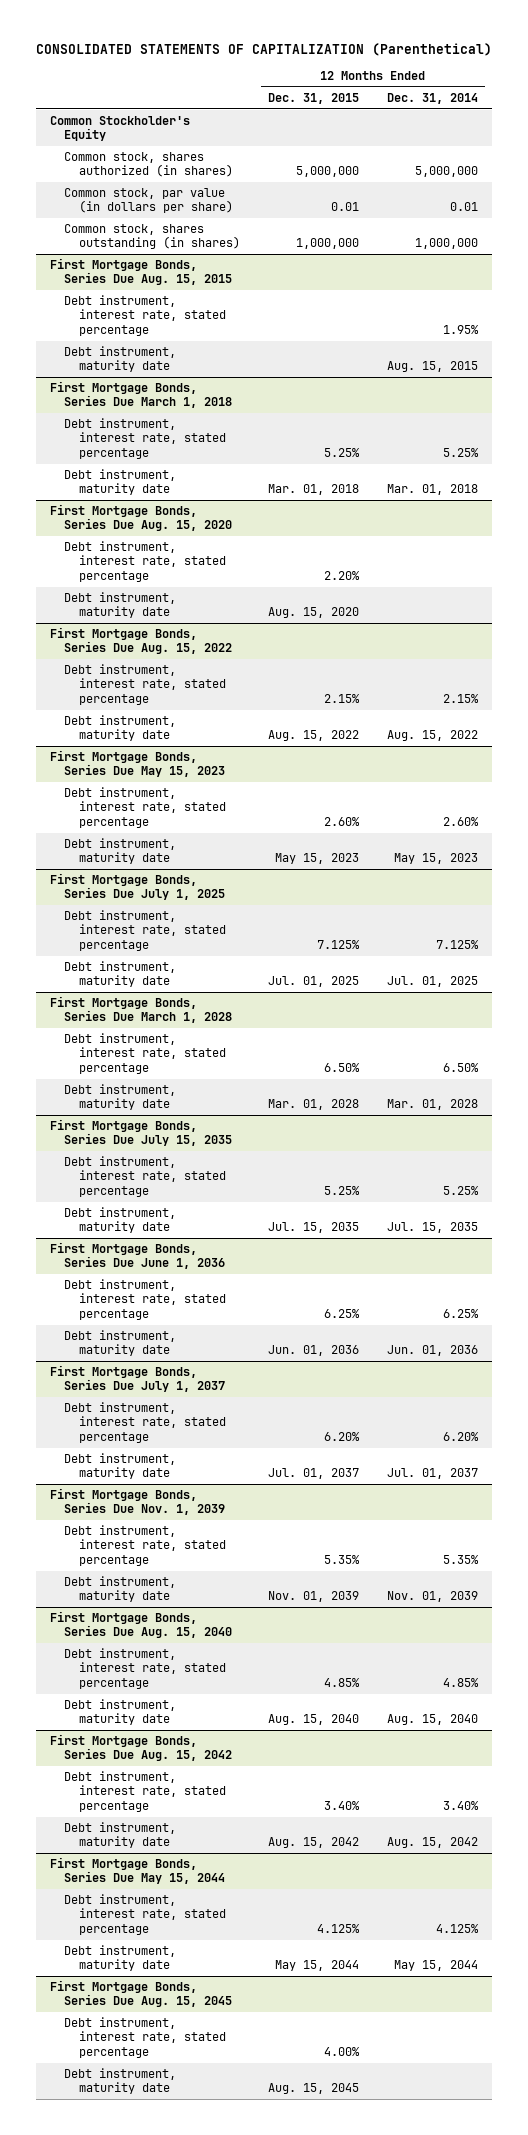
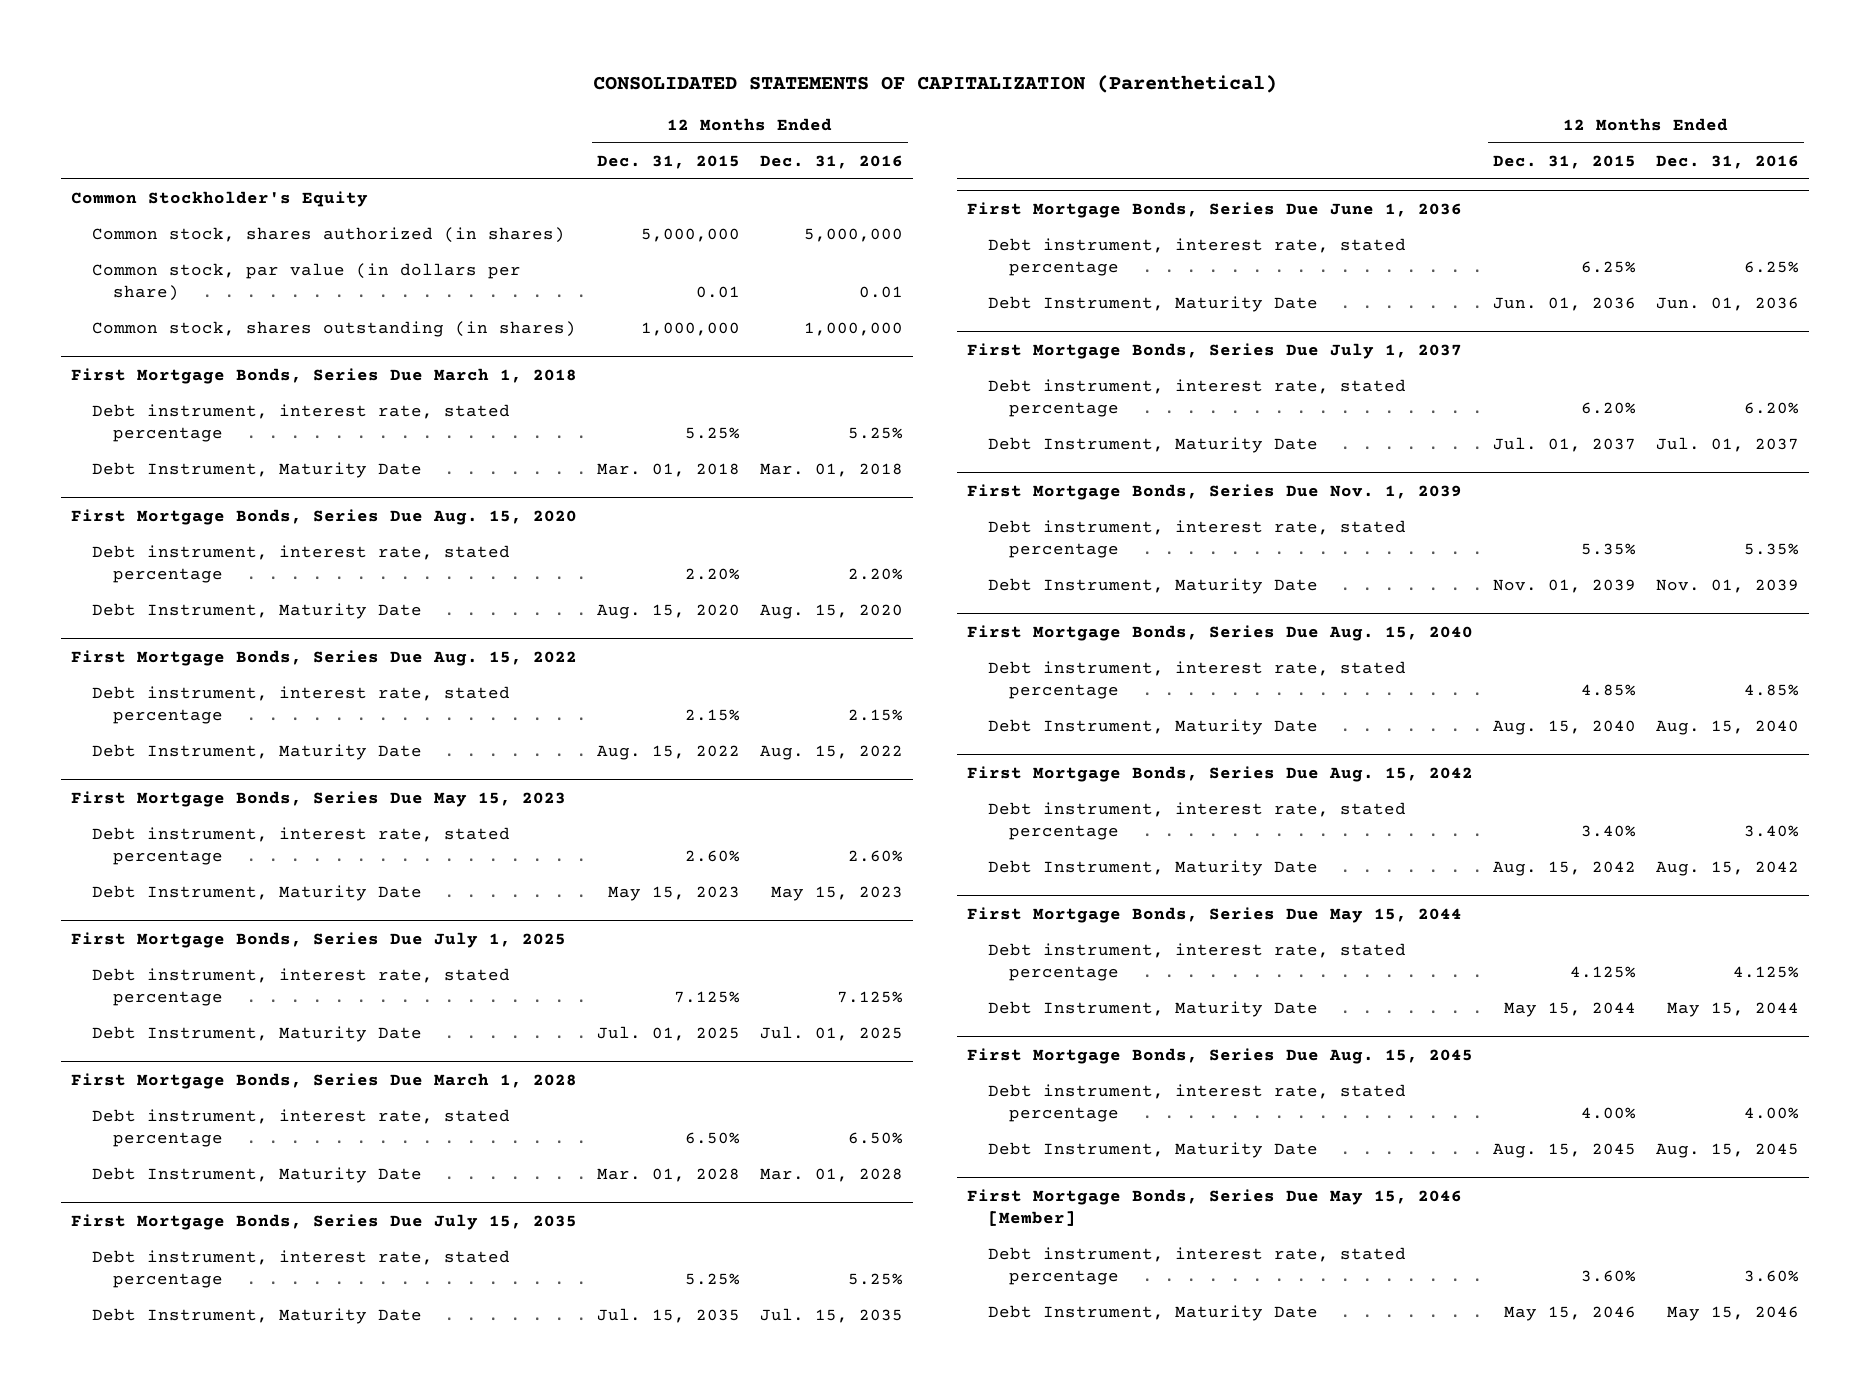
[386,93,478,105] Dec. 31, 2014 -> none
none -> [759,154,903,169] Dec. 31, 2016
[49,258,233,286] First Mortgage Bonds, Series Due Aug. 15, 2015 -> none
[64,295,227,336] Debt instrument, interest rate, stated percentage -> none
[64,346,177,373] Debt instrument, maturity date -> none
[64,469,177,496] Debt instrument, maturity date -> [92,462,423,479] Debt Instrument, Maturity Date
[64,592,177,619] Debt instrument, maturity date -> [92,603,423,620] Debt Instrument, Maturity Date
[64,715,177,742] Debt instrument, maturity date -> [92,744,423,761] Debt Instrument, Maturity Date
[64,838,177,865] Debt instrument, maturity date -> [92,885,423,902] Debt Instrument, Maturity Date
[64,961,177,988] Debt instrument, maturity date -> [92,1026,423,1043] Debt Instrument, Maturity Date
[64,1084,177,1111] Debt instrument, maturity date -> [92,1167,423,1184] Debt Instrument, Maturity Date
[64,1207,177,1234] Debt instrument, maturity date -> [92,1308,423,1325] Debt Instrument, Maturity Date
[64,1330,177,1357] Debt instrument, maturity date -> [988,296,1319,313] Debt Instrument, Maturity Date
[64,1453,177,1480] Debt instrument, maturity date -> [988,437,1319,454] Debt Instrument, Maturity Date
[64,1576,177,1603] Debt instrument, maturity date -> [988,578,1319,595] Debt Instrument, Maturity Date
[64,1699,177,1726] Debt instrument, maturity date -> [988,719,1319,736] Debt Instrument, Maturity Date
[64,1822,177,1849] Debt instrument, maturity date -> [988,860,1319,877] Debt Instrument, Maturity Date
[64,1945,177,1972] Debt instrument, maturity date -> [988,1001,1319,1018] Debt Instrument, Maturity Date
[64,2068,177,2095] Debt instrument, maturity date -> [988,1142,1319,1159] Debt Instrument, Maturity Date
none -> [967,1189,1463,1226] First Mortgage Bonds, Series Due May 15, 2046 [Member]
none -> [988,1247,1407,1286] Debt instrument, interest rate, stated percentage
none -> [988,1305,1319,1322] Debt Instrument, Maturity Date

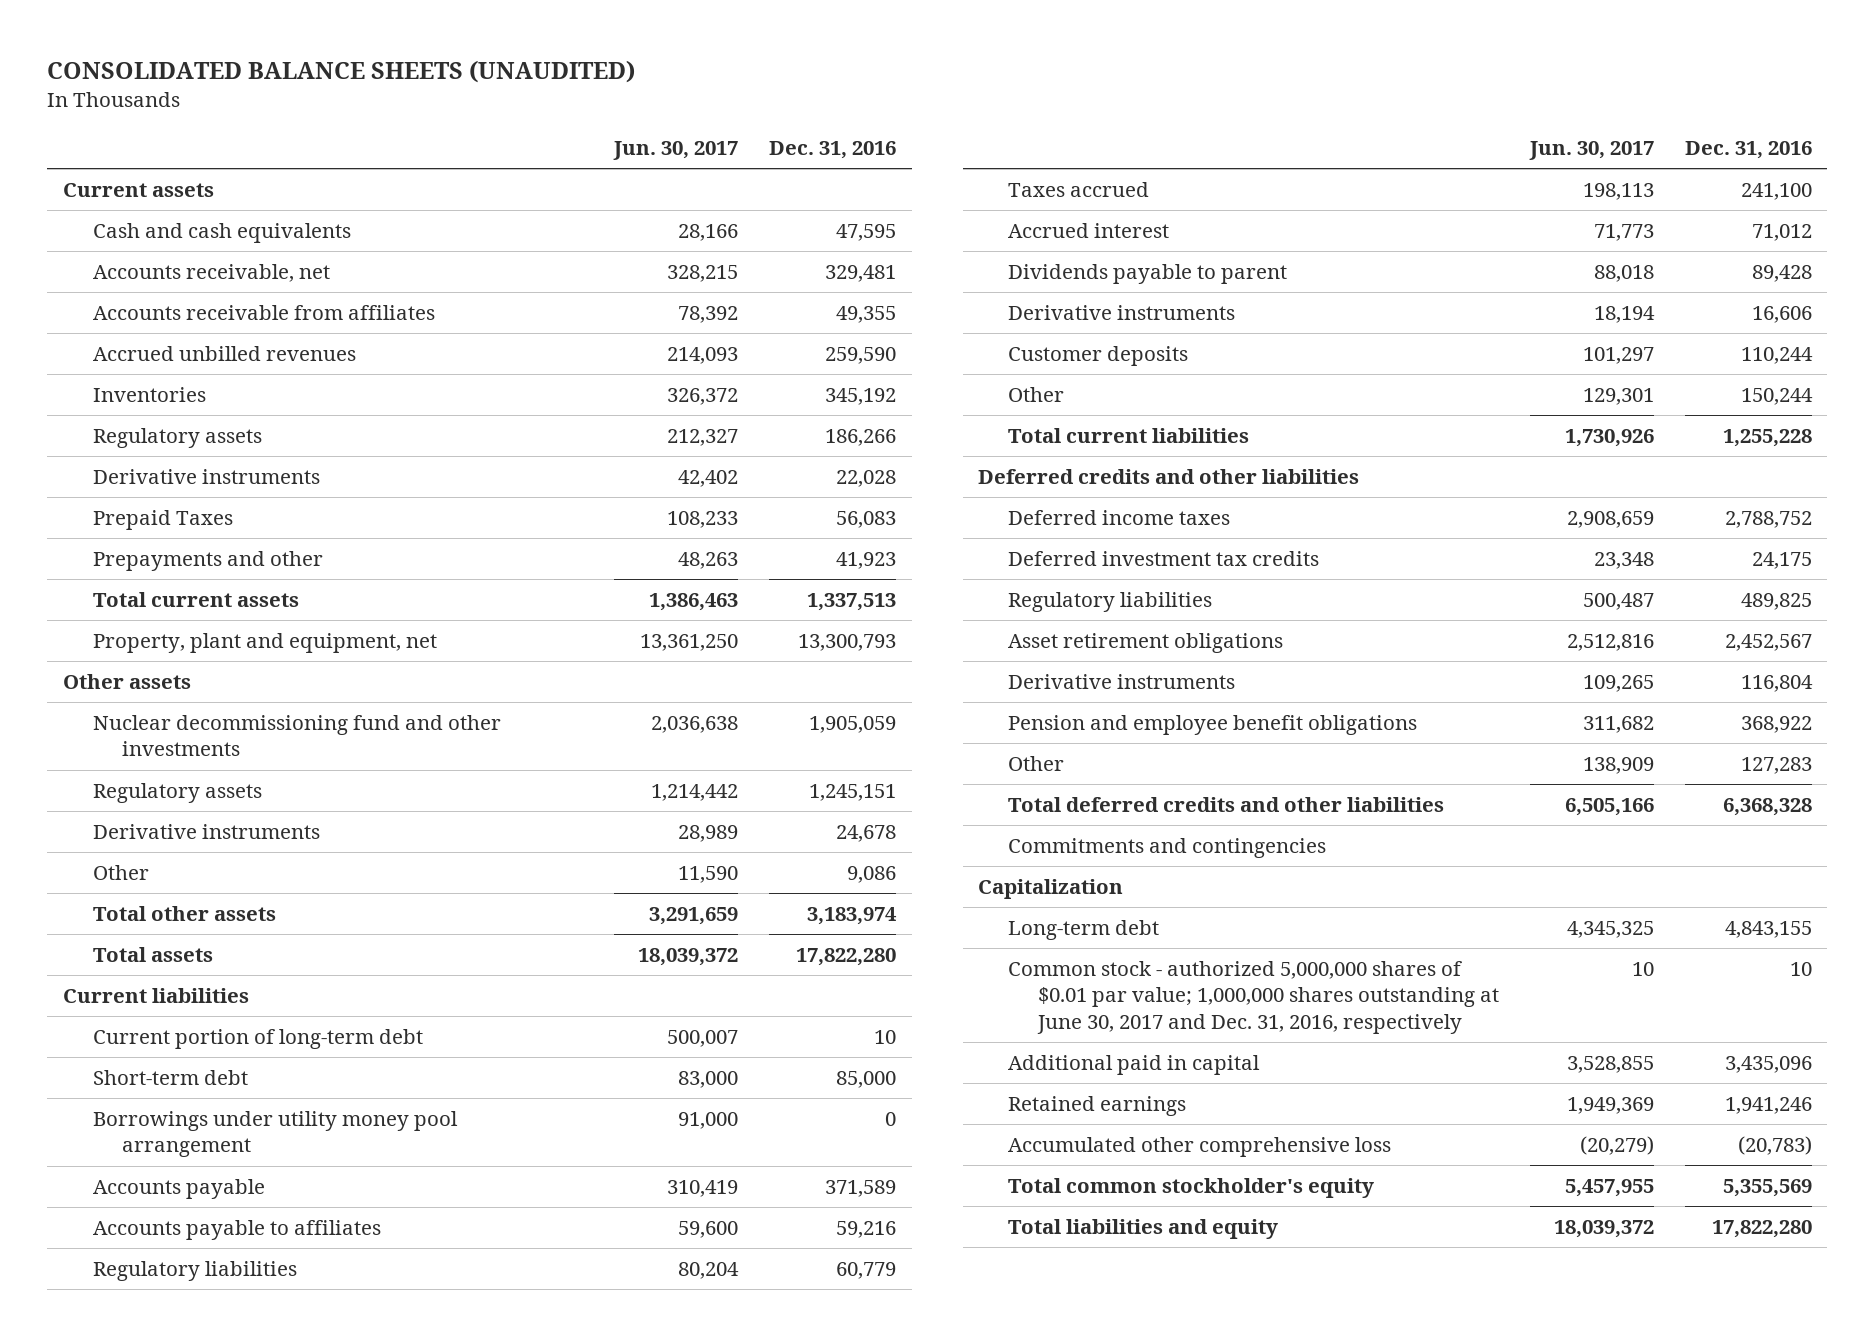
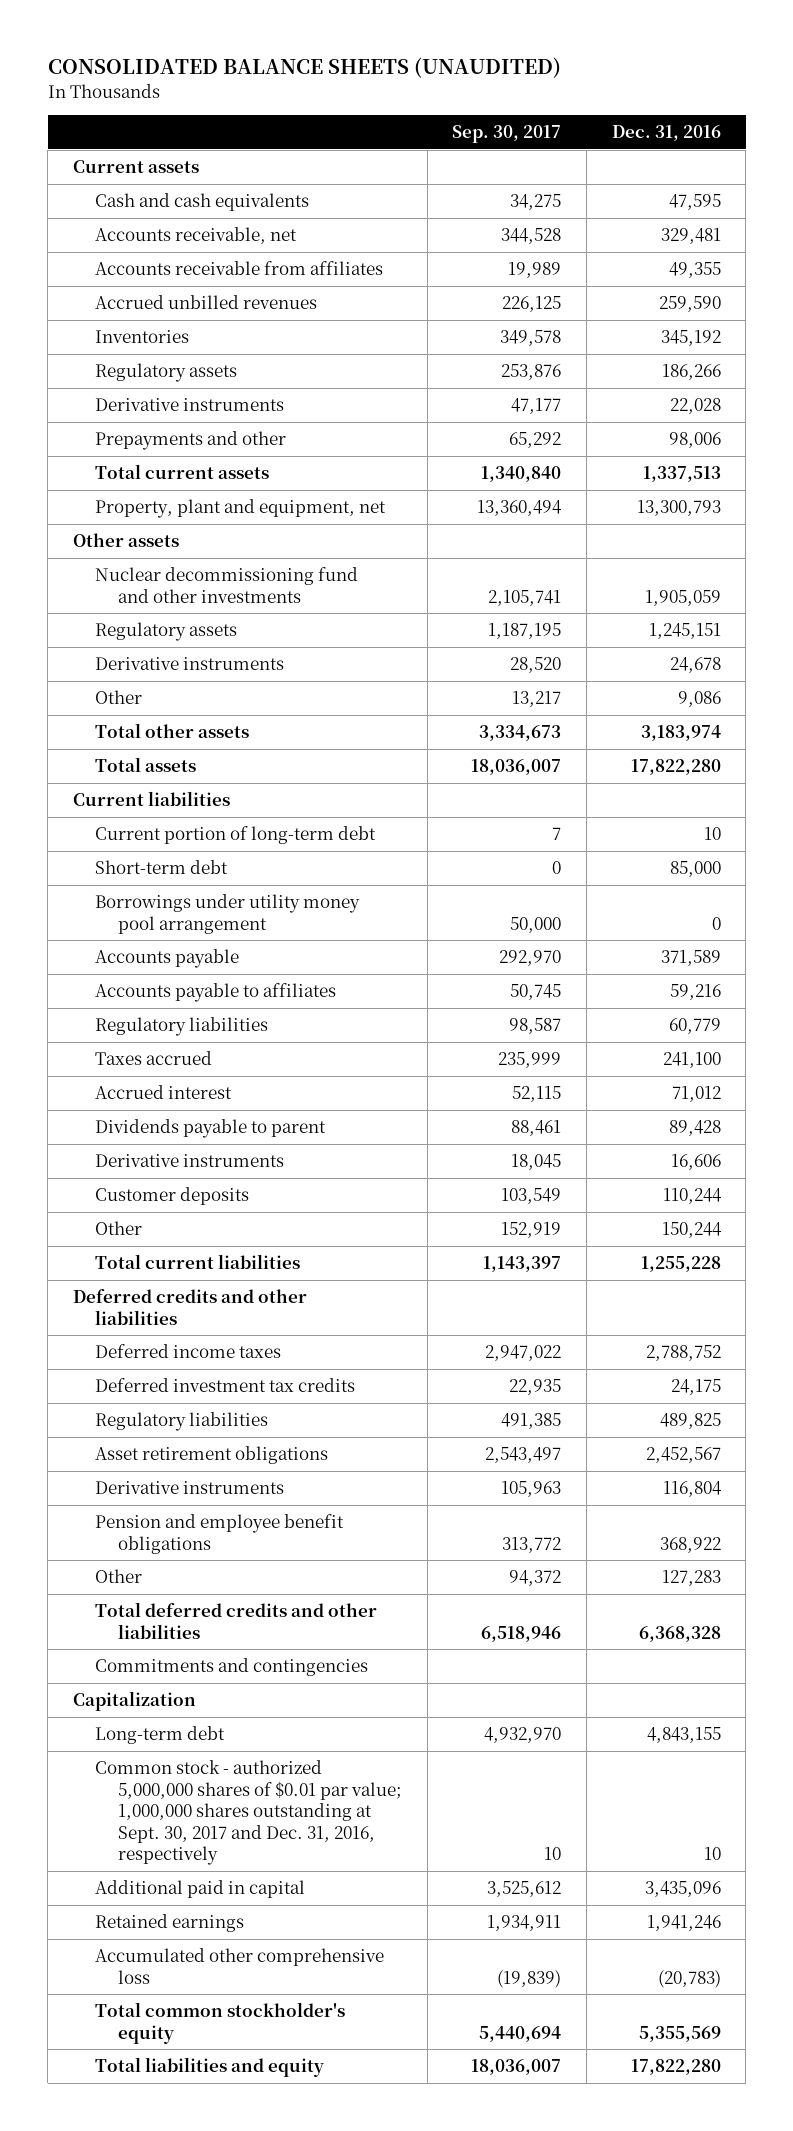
[613,141,739,161] Jun. 30, 2017 -> none
none -> [452,125,562,144] Sep. 30, 2017
[92,509,233,530] Prepaid Taxes -> none
[836,551,897,569] 41,923 -> [668,432,721,449] 98,006
[1007,960,1499,1034] Common stock - authorized 5,000,000 shares of $0.01 par value; 1,000,000 shares outstanding at June 30, 2017 and Dec. 31, 2016, respectively -> [95,1760,403,1865] Common stock - authorized 5,000,000 shares of $0.01 par value; 1,000,000 shares outstanding at Sept. 30, 2017 and Dec. 31, 2016, respectively

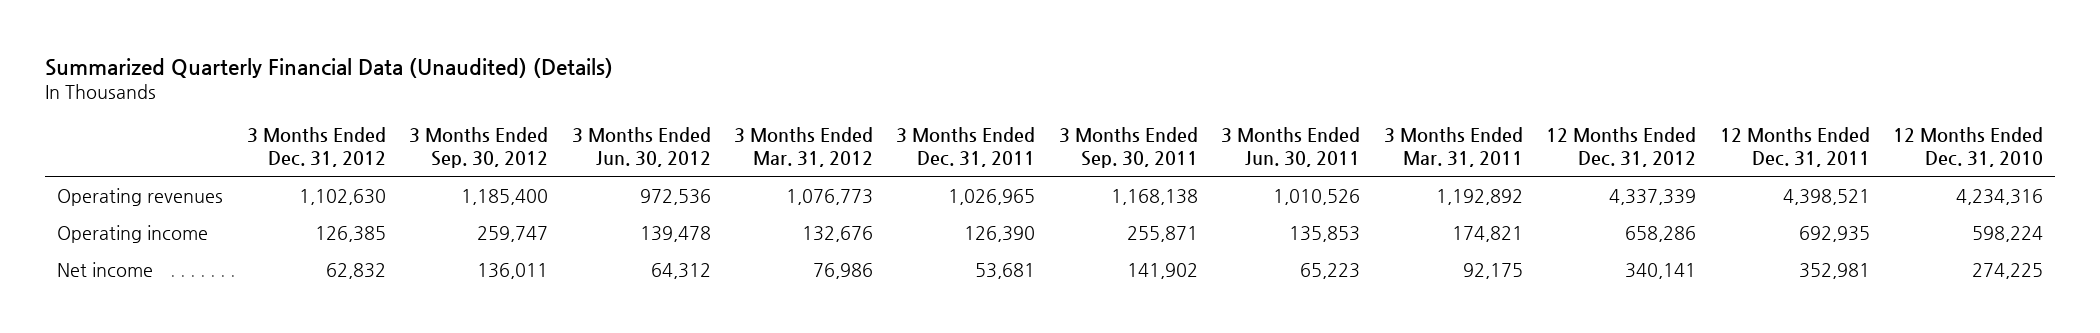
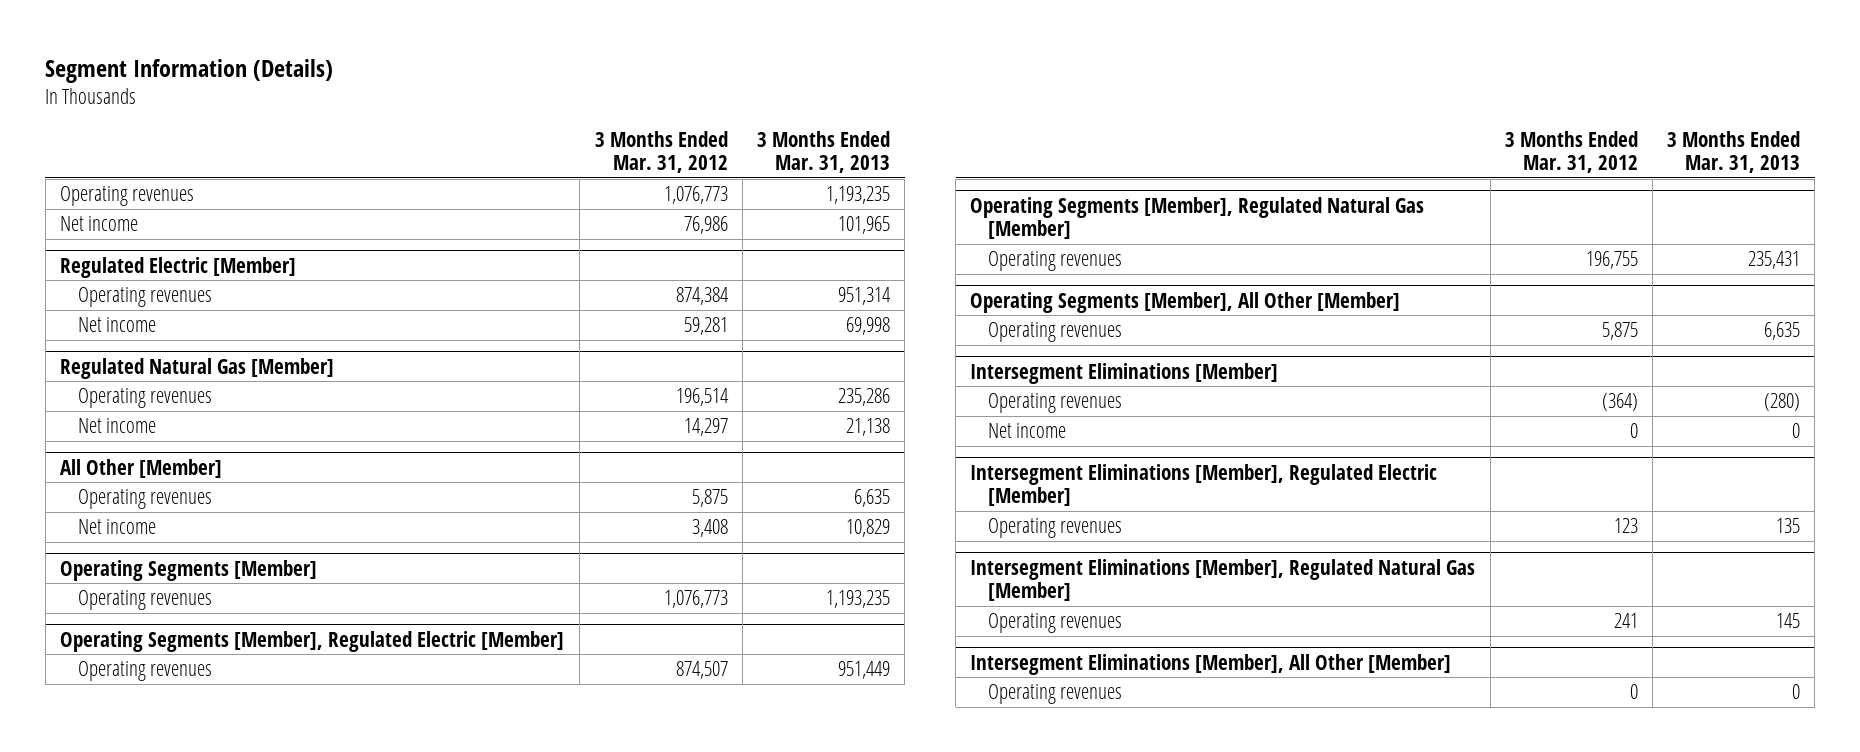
[45,57,614,78] Summarized Quarterly Financial Data (Unaudited) (Details) -> [45,59,334,84] Segment Information (Details)
[246,126,386,168] 3 Months Ended Dec. 31, 2012 -> none
[409,126,549,169] 3 Months Ended Sep. 30, 2012 -> none
[571,126,711,168] 3 Months Ended Jun. 30, 2012 -> none
[896,126,1036,168] 3 Months Ended Dec. 31, 2011 -> none
[1058,126,1198,169] 3 Months Ended Sep. 30, 2011 -> none
[1221,126,1361,168] 3 Months Ended Jun. 30, 2011 -> none
[1383,126,1523,168] 3 Months Ended Mar. 31, 2011 -> none
[1546,126,1697,168] 12 Months Ended Dec. 31, 2012 -> none
[1719,126,1870,168] 12 Months Ended Dec. 31, 2011 -> none
[1892,126,2043,168] 12 Months Ended Dec. 31, 2010 -> none
none -> [757,130,891,174] 3 Months Ended Mar. 31, 2013
[57,224,209,243] Operating income -> none
none -> [60,256,297,278] Regulated Electric [Member]
none -> [78,287,213,308] Operating revenues
none -> [78,317,157,333] Net income
none -> [60,357,335,379] Regulated Natural Gas [Member]
none -> [78,388,213,409] Operating revenues
none -> [78,418,157,434] Net income
none -> [60,458,223,478] All Other [Member]
none -> [78,489,213,510] Operating revenues
none -> [78,519,157,535] Net income
none -> [60,559,318,581] Operating Segments [Member]
none -> [78,590,213,611] Operating revenues
none -> [60,630,565,652] Operating Segments [Member], Regulated Electric [Member]
none -> [78,661,213,682] Operating revenues
none -> [970,196,1425,240] Operating Segments [Member], Regulated Natural Gas [Member]
none -> [988,251,1123,272] Operating revenues
none -> [970,291,1401,313] Operating Segments [Member], All Other [Member]
none -> [988,322,1123,343] Operating revenues
none -> [970,362,1279,384] Intersegment Eliminations [Member]
none -> [988,393,1123,414] Operating revenues
none -> [988,423,1067,439] Net income
none -> [970,463,1438,507] Intersegment Eliminations [Member], Regulated Electric [Member]
none -> [988,518,1123,539] Operating revenues
none -> [970,558,1476,602] Intersegment Eliminations [Member], Regulated Natural Gas [Member]
none -> [988,613,1123,634] Operating revenues
none -> [970,653,1452,675] Intersegment Eliminations [Member], All Other [Member]
none -> [988,684,1123,705] Operating revenues

